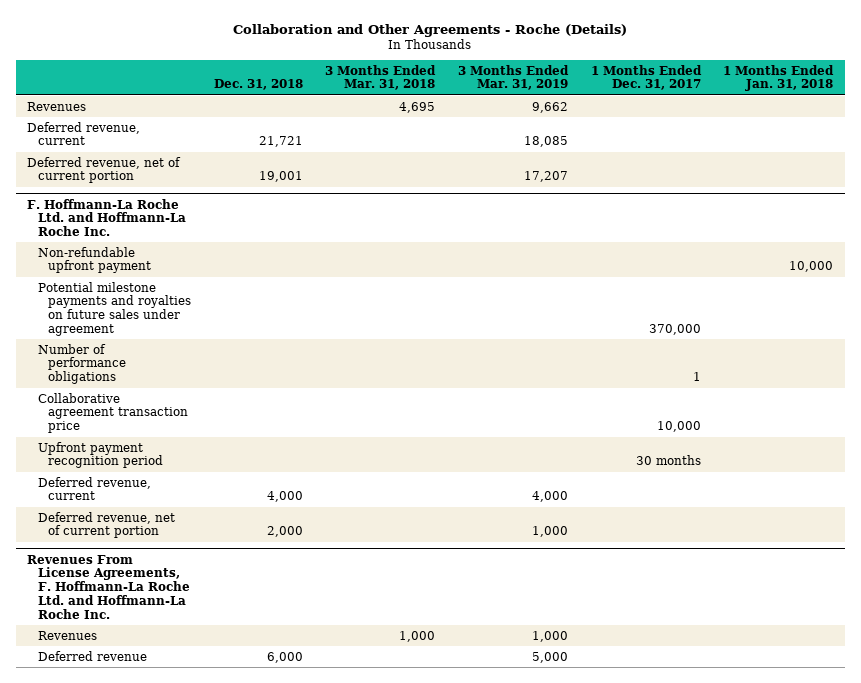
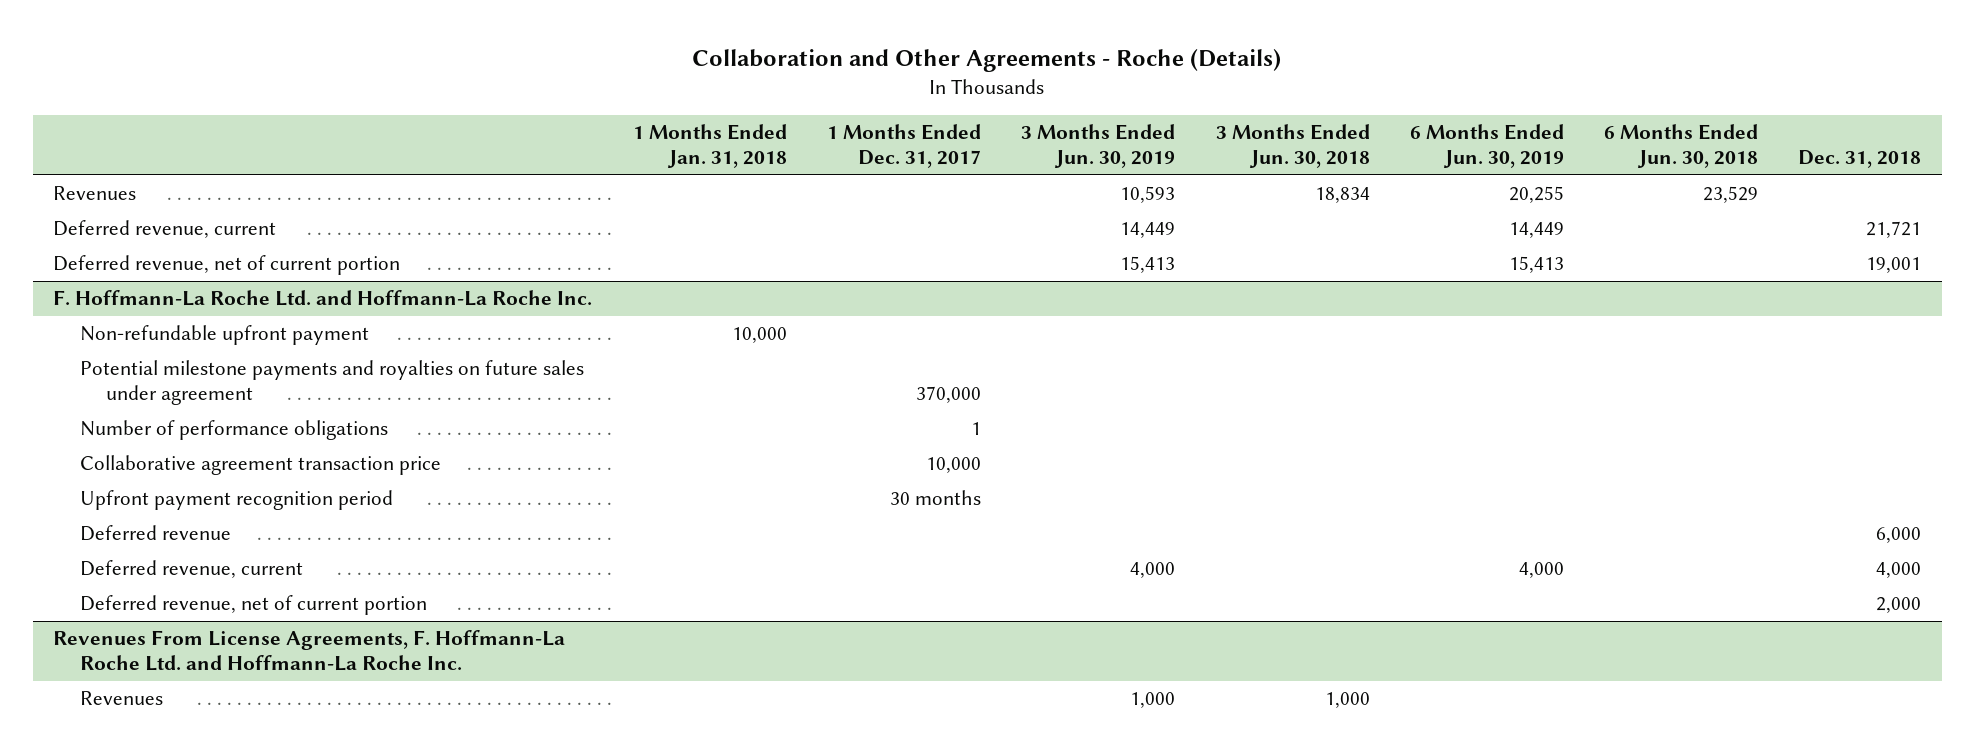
[325,64,437,91] 3 Months Ended Mar. 31, 2018 -> none
[457,64,569,91] 3 Months Ended Mar. 31, 2019 -> none
none -> [1021,123,1176,169] 3 Months Ended Jun. 30, 2019
none -> [1215,123,1370,169] 3 Months Ended Jun. 30, 2018
none -> [1409,123,1564,169] 6 Months Ended Jun. 30, 2019
none -> [1604,123,1759,169] 6 Months Ended Jun. 30, 2018
none -> [79,525,231,542] Deferred revenue
[37,650,147,661] Deferred revenue -> none

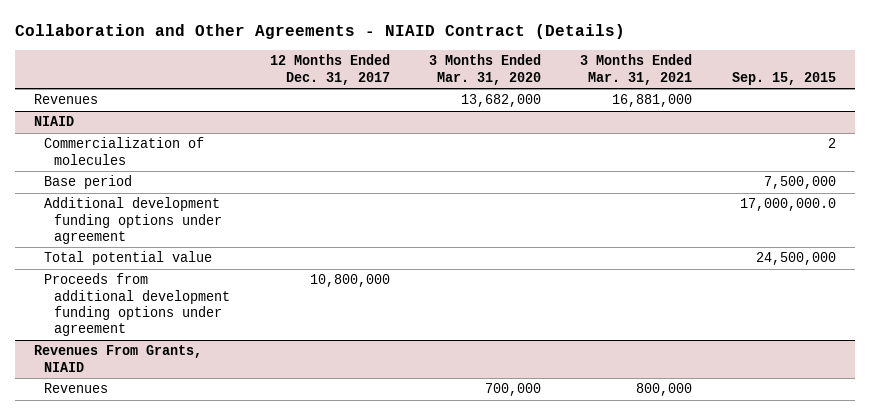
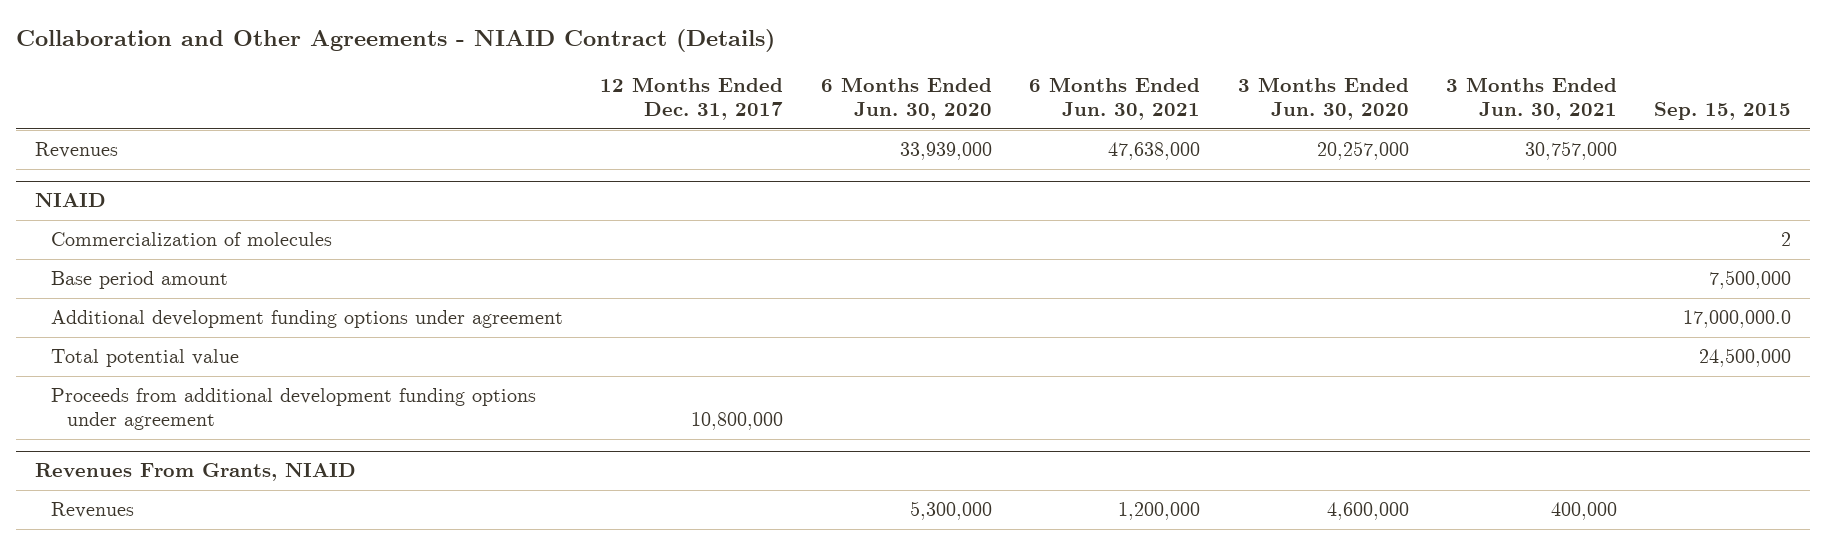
[429,54,542,85] 3 Months Ended Mar. 31, 2020 -> none
[580,54,693,85] 3 Months Ended Mar. 31, 2021 -> none
none -> [820,76,992,121] 6 Months Ended Jun. 30, 2020
none -> [1029,76,1201,121] 6 Months Ended Jun. 30, 2021
none -> [1237,76,1409,121] 3 Months Ended Jun. 30, 2020
none -> [1445,76,1617,121] 3 Months Ended Jun. 30, 2021
[44,175,133,190] Base period -> [50,271,228,290] Base period amount

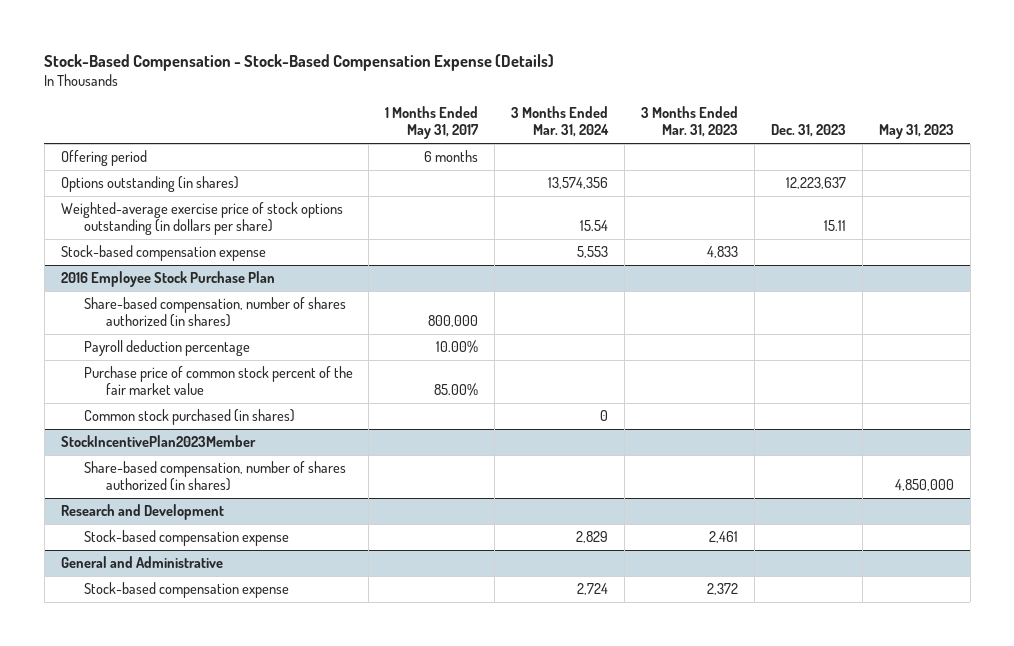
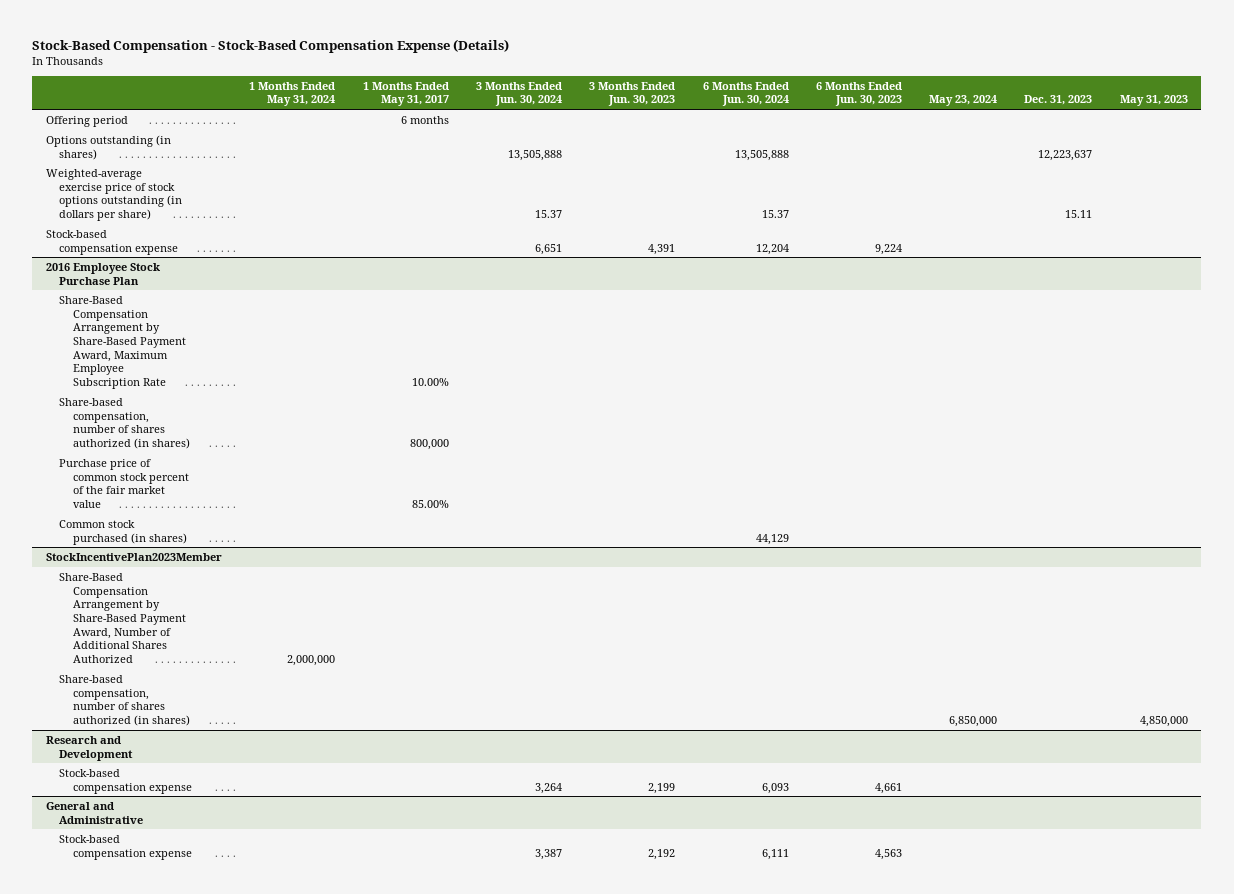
[511,106,610,138] 3 Months Ended Mar. 31, 2024 -> none
[641,106,739,138] 3 Months Ended Mar. 31, 2023 -> none
none -> [249,81,336,107] 1 Months Ended May 31, 2024
none -> [475,81,562,107] 3 Months Ended Jun. 30, 2024
none -> [589,81,676,107] 3 Months Ended Jun. 30, 2023
none -> [702,81,789,107] 6 Months Ended Jun. 30, 2024
none -> [815,81,902,107] 6 Months Ended Jun. 30, 2023
none -> [929,95,998,107] May 23, 2024
none -> [59,295,187,389] Share-Based Compensation Arrangement by Share-Based Payment Award, Maximum Employee Subscription Rate
[83,340,250,357] Payroll deduction percentage -> none
none -> [59,572,187,663] Share-Based Compensation Arrangement by Share-Based Payment Award, Number of Additional Shares Authorized

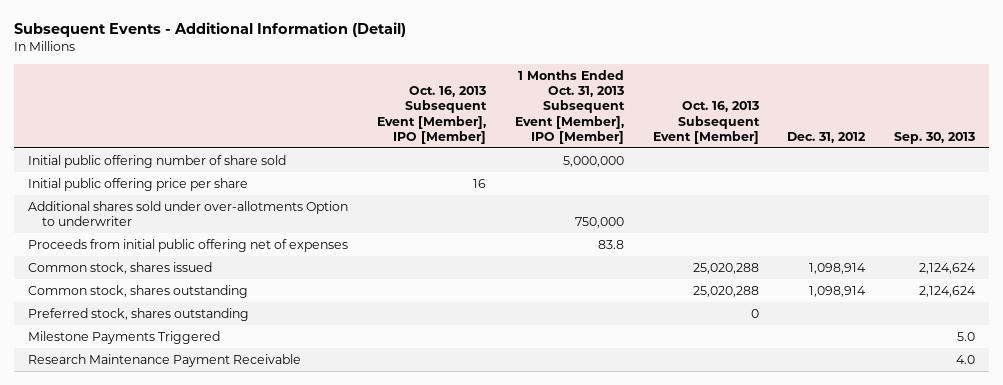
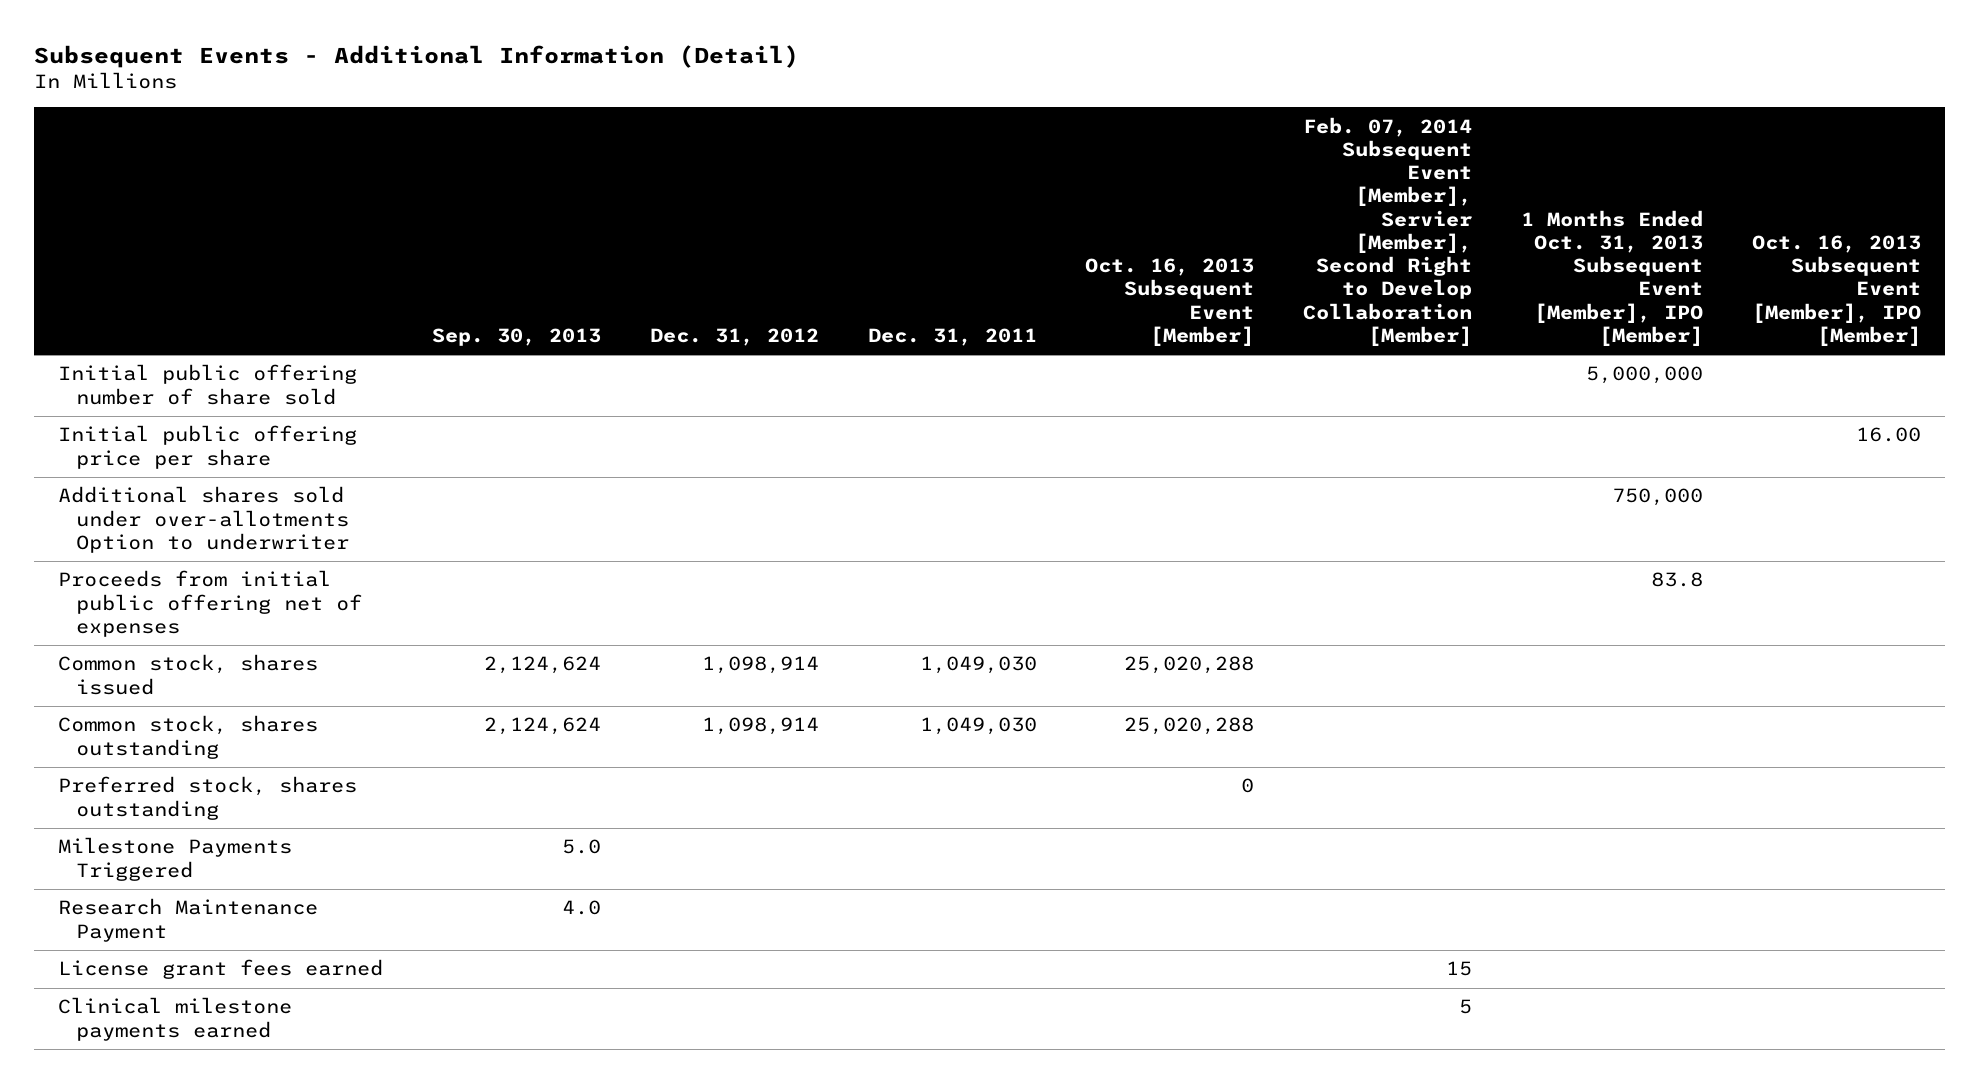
none -> [867,327,1037,346] Dec. 31, 2011
none -> [1303,116,1474,346] Feb. 07, 2014 Subsequent Event [Member], Servier [Member], Second Right to Develop Collaboration [Member]
[473,178,487,188] 16 -> [1855,427,1921,443] 16.00
[28,353,302,367] Research Maintenance Payment Receivable -> [57,898,318,942] Research Maintenance Payment
none -> [57,959,383,980] License grant fees earned
none -> [57,997,292,1041] Clinical milestone payments earned

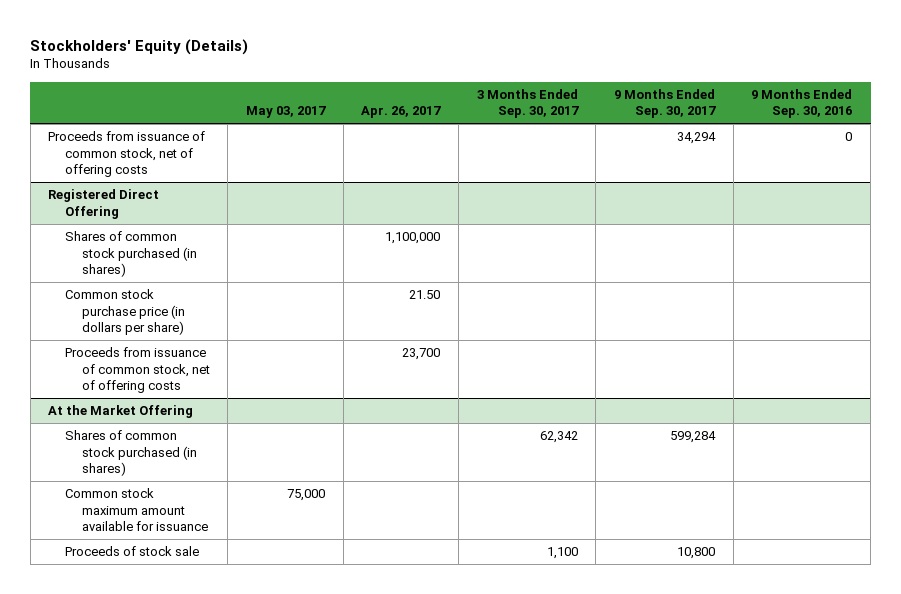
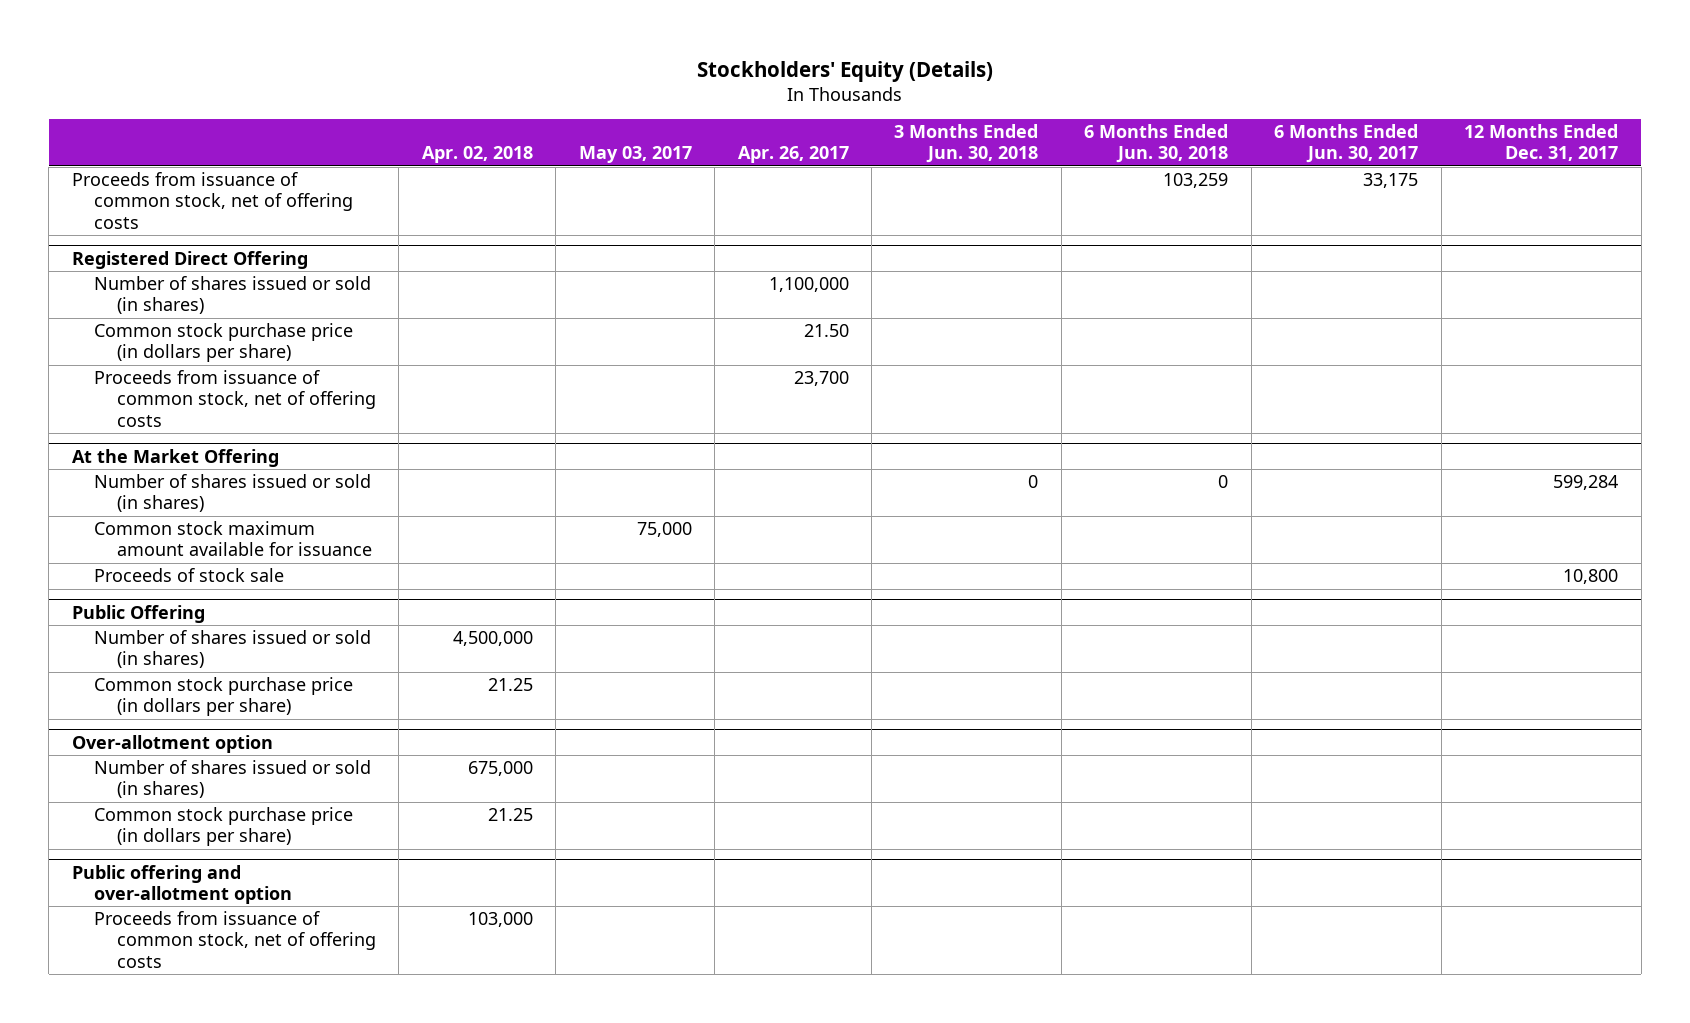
[476,88,579,119] 3 Months Ended Sep. 30, 2017 -> none
[613,88,716,119] 9 Months Ended Sep. 30, 2017 -> none
[751,88,853,119] 9 Months Ended Sep. 30, 2016 -> none
none -> [421,146,533,164] Apr. 02, 2018
none -> [894,124,1039,164] 3 Months Ended Jun. 30, 2018
none -> [1084,124,1229,164] 6 Months Ended Jun. 30, 2018
none -> [1274,124,1419,164] 6 Months Ended Jun. 30, 2017
none -> [1464,124,1619,162] 12 Months Ended Dec. 31, 2017
[64,231,197,278] Shares of common stock purchased (in shares) -> [94,276,372,315] Number of shares issued or sold (in shares)
[64,430,197,477] Shares of common stock purchased (in shares) -> [94,474,372,513] Number of shares issued or sold (in shares)
none -> [71,604,205,623] Public Offering
none -> [94,630,372,669] Number of shares issued or sold (in shares)
none -> [94,677,354,717] Common stock purchase price (in dollars per share)
none -> [71,734,273,753] Over-allotment option
none -> [94,760,372,799] Number of shares issued or sold (in shares)
none -> [94,807,354,847] Common stock purchase price (in dollars per share)
none -> [71,864,293,904] Public offering and over-allotment option
none -> [94,911,376,968] Proceeds from issuance of common stock, net of offering costs

